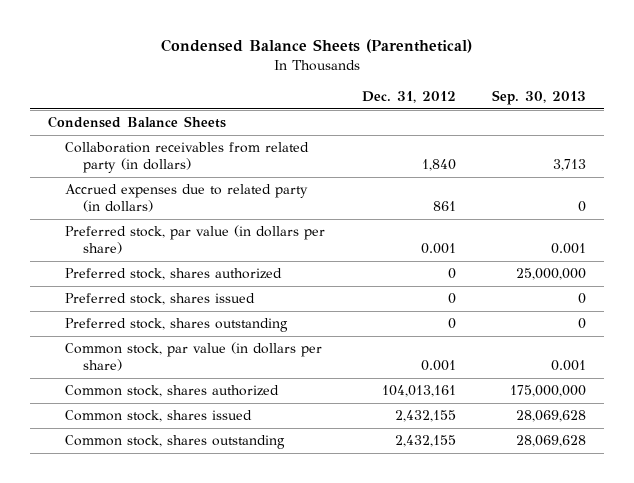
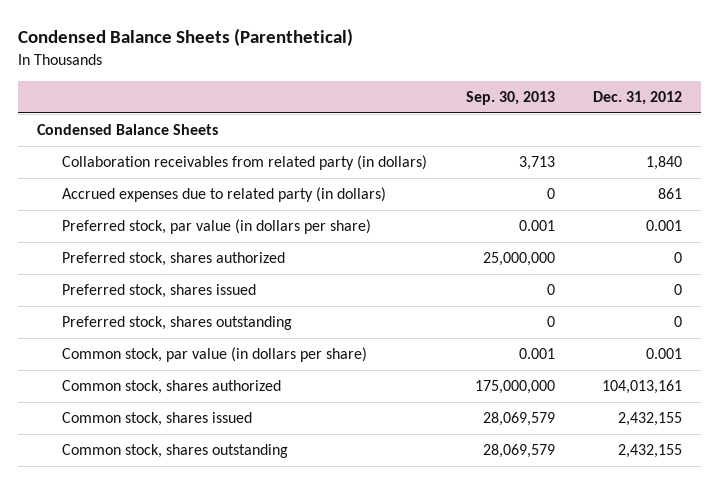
[515,410,586,423] 28,069,628 -> [482,412,555,427] 28,069,579
[515,435,586,448] 28,069,628 -> [482,444,555,459] 28,069,579

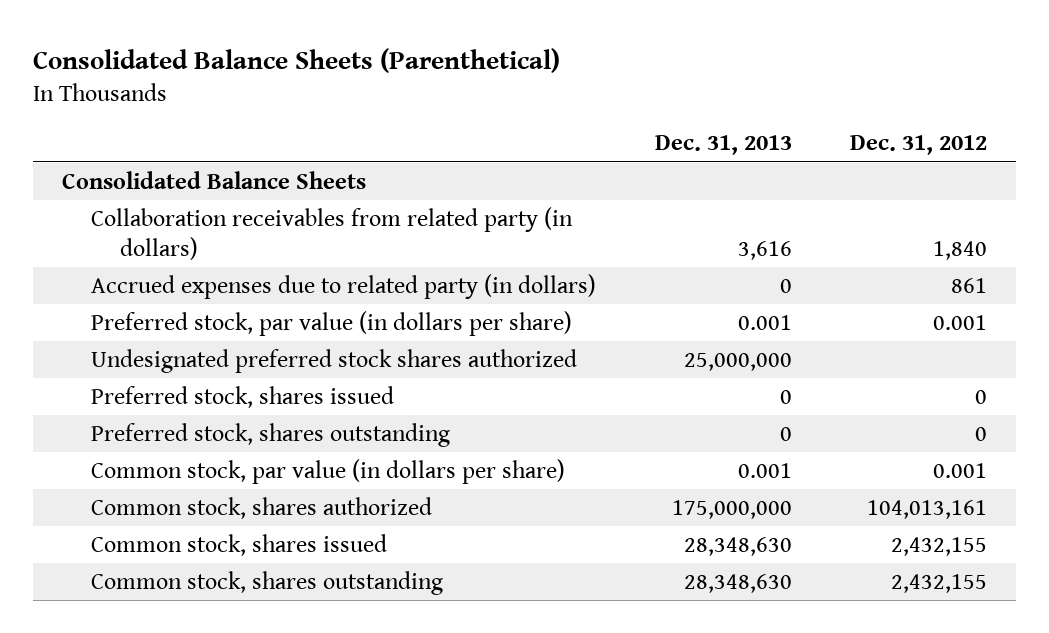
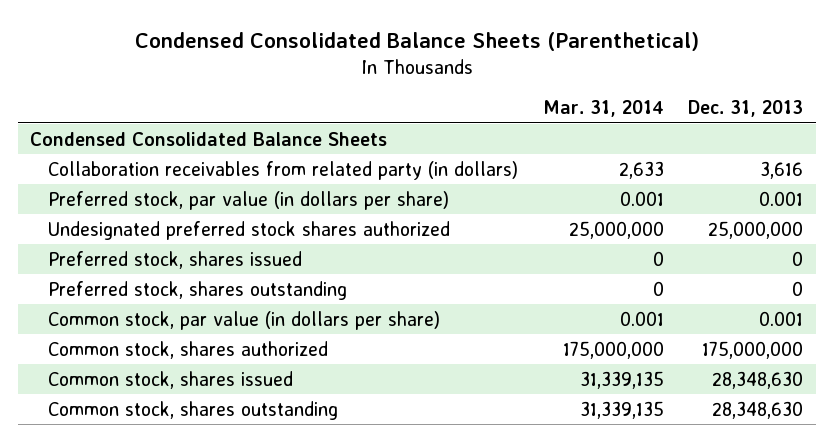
[32,48,560,74] Consolidated Balance Sheets (Parenthetical) -> [134,31,699,51] Condensed Consolidated Balance Sheets (Parenthetical)
[849,135,987,156] Dec. 31, 2012 -> none
none -> [542,100,664,118] Mar. 31, 2014
[62,170,367,189] Consolidated Balance Sheets -> [29,131,387,146] Condensed Consolidated Balance Sheets
[91,273,597,299] Accrued expenses due to related party (in dollars) -> none

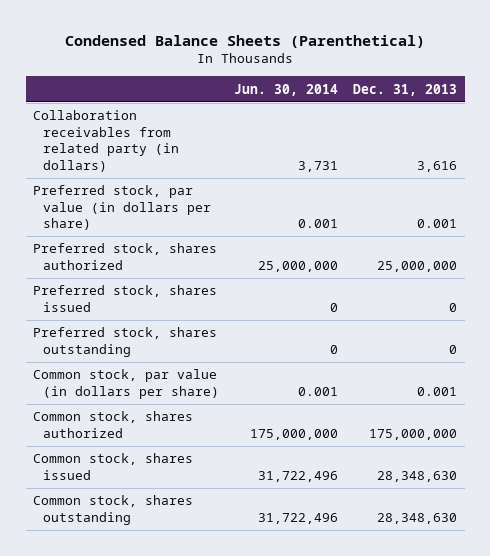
[134,31,699,51] Condensed Consolidated Balance Sheets (Parenthetical) -> [65,34,426,48] Condensed Balance Sheets (Parenthetical)
[542,100,664,118] Mar. 31, 2014 -> none
none -> [234,83,339,96] Jun. 30, 2014
[29,131,387,146] Condensed Consolidated Balance Sheets -> none
[48,220,451,240] Undesignated preferred stock shares authorized -> [33,243,218,270] Preferred stock, shares authorized

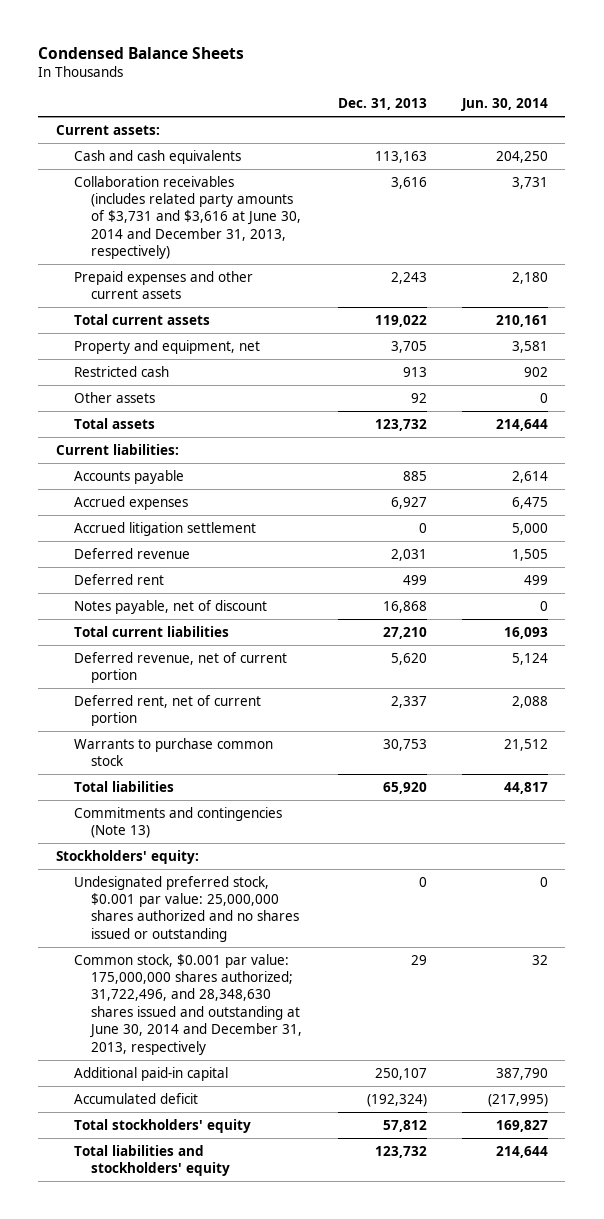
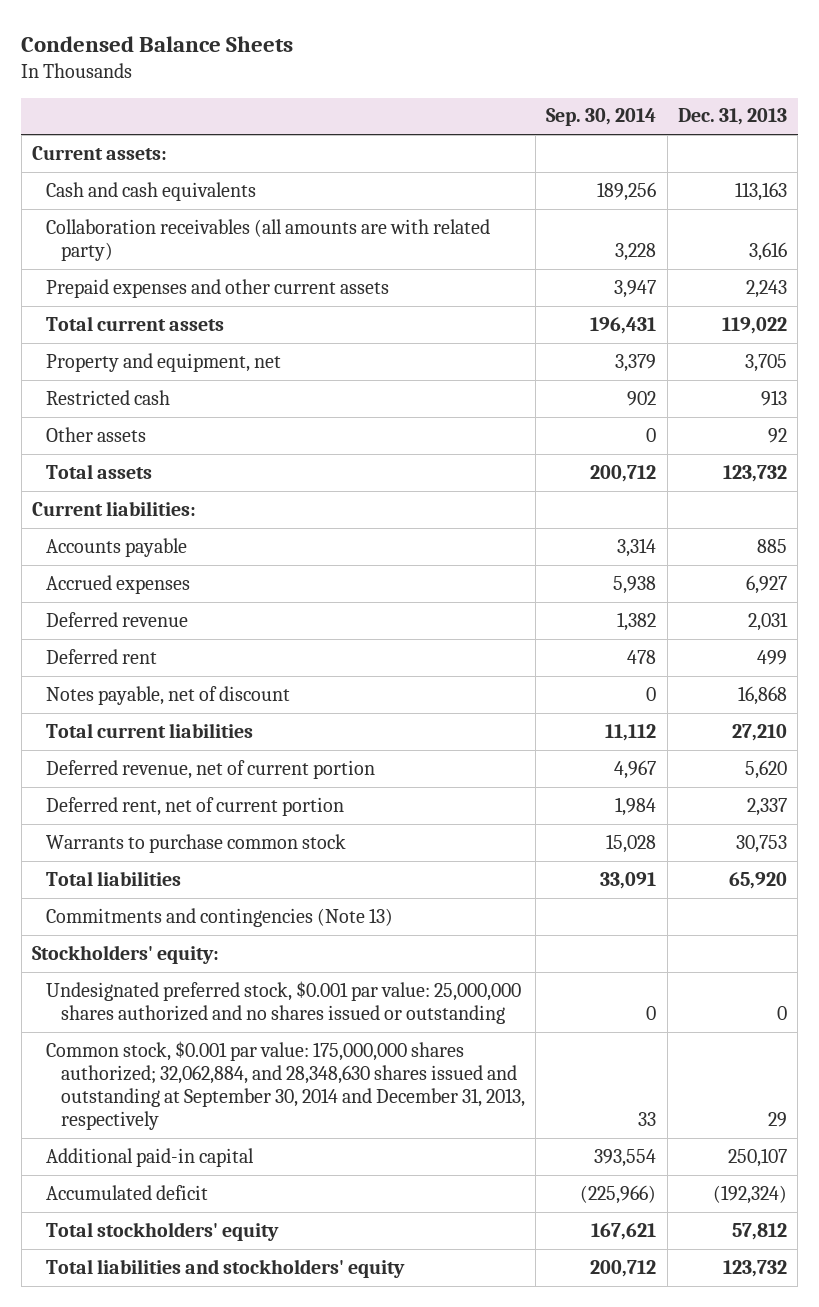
[460,98,548,112] Jun. 30, 2014 -> none
none -> [546,108,657,127] Sep. 30, 2014
[73,175,302,260] Collaboration receivables (includes related party amounts of $3,731 and $3,616 at June 30, 2014 and December 31, 2013, respectively) -> [46,218,491,261] Collaboration receivables (all amounts are with related party)
[73,521,256,536] Accrued litigation settlement -> none
[73,953,303,1055] Common stock, $0.001 par value: 175,000,000 shares authorized; 31,722,496, and 28,348,630 shares issued and outstanding at June 30, 2014 and December 31, 2013, respectively -> [46,1040,525,1131] Common stock, $0.001 par value: 175,000,000 shares authorized; 32,062,884, and 28,348,630 shares issued and outstanding at September 30, 2014 and December 31, 2013, respectively

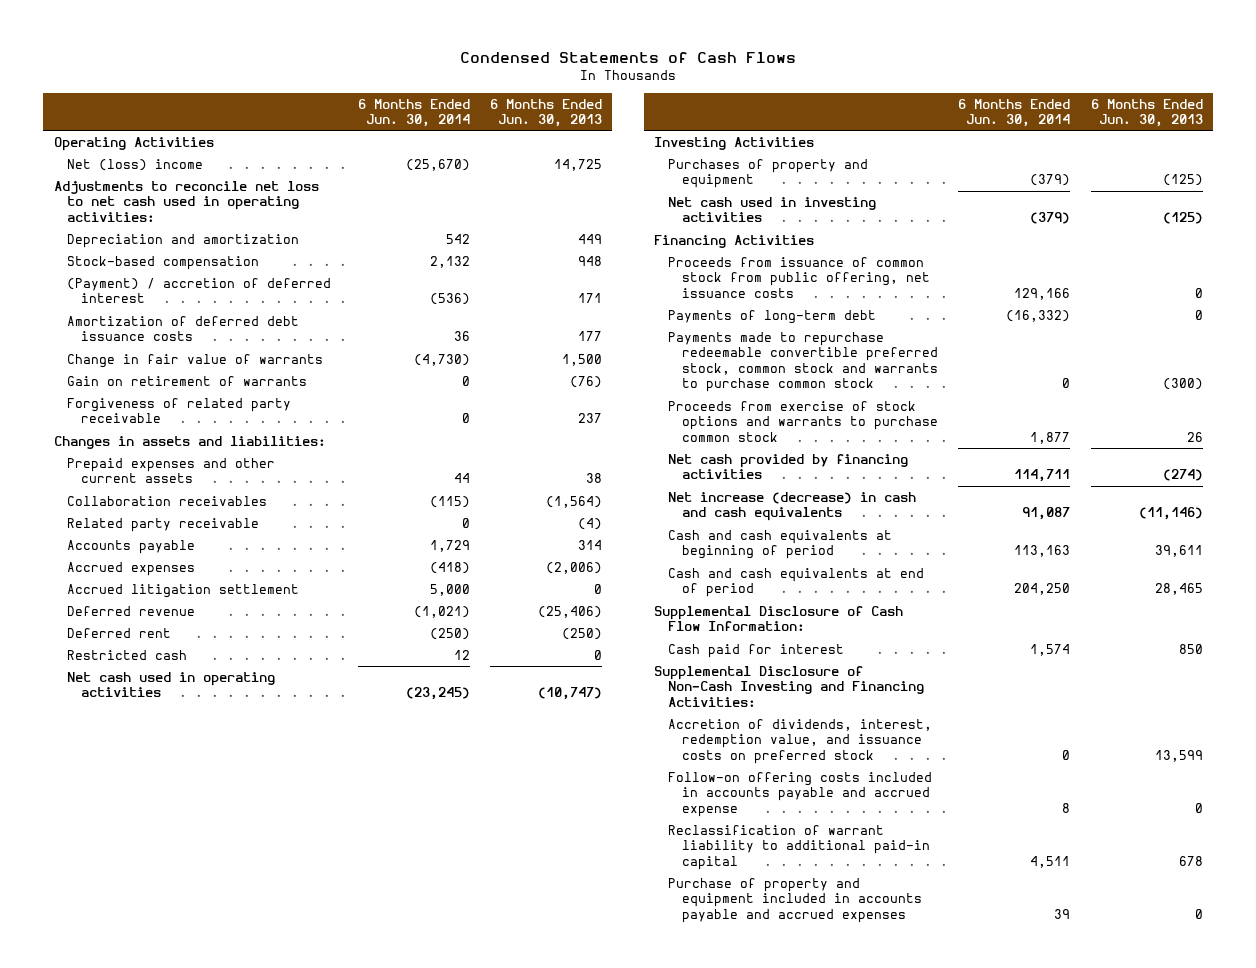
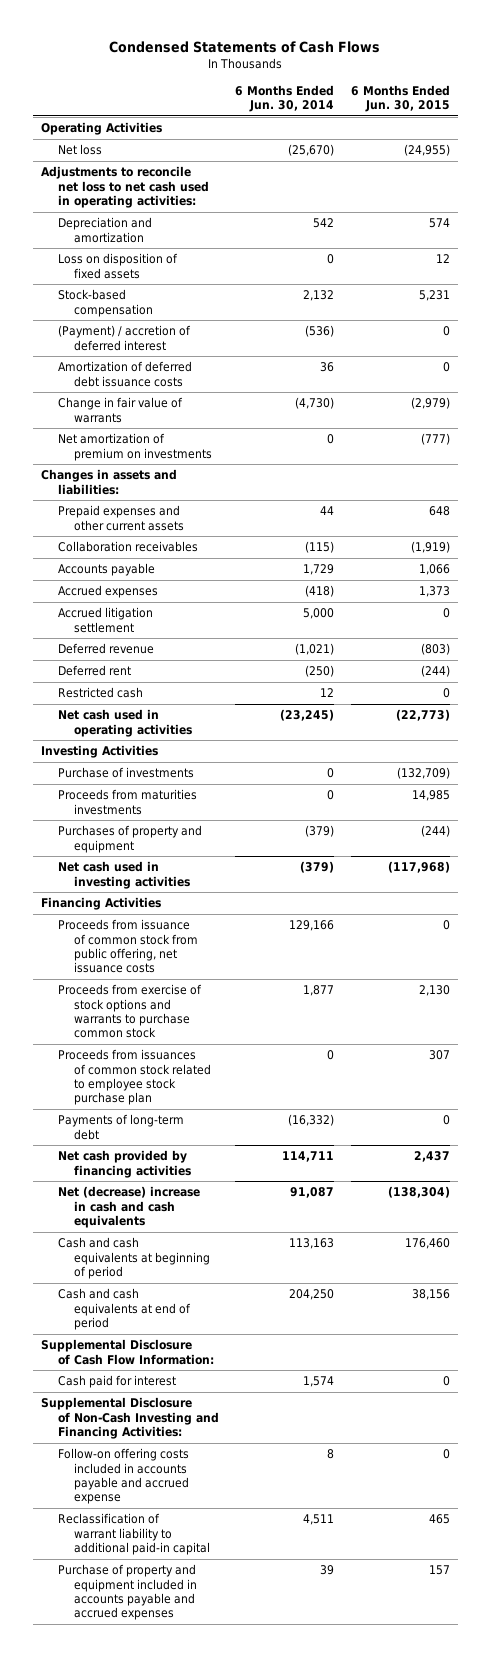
[490,98,603,128] 6 Months Ended Jun. 30, 2013 -> none
none -> [350,84,450,112] 6 Months Ended Jun. 30, 2015
[67,158,204,171] Net (loss) income -> [57,144,102,156] Net loss
none -> [57,253,178,279] Loss on disposition of fixed assets
[67,375,308,386] Gain on retirement of warrants -> none
[67,397,292,424] Forgiveness of related party receivable -> none
none -> [57,433,213,461] Net amortization of premium on investments
[67,517,260,532] Related party receivable -> none
none -> [57,767,194,779] Purchase of investments
none -> [57,789,197,815] Proceeds from maturities investments
[667,331,938,393] Payments made to repurchase redeemable convertible preferred stock, common stock and warrants to purchase common stock -> none
none -> [57,1049,212,1105] Proceeds from issuances of common stock related to employee stock purchase plan
[667,309,876,324] Payments of long-term debt -> [57,1114,184,1140] Payments of long-term debt
[667,491,916,522] Net increase (decrease) in cash and cash equivalents -> [57,1186,200,1228] Net (decrease) increase in cash and cash equivalents
[667,718,932,764] Accretion of dividends, interest, redemption value, and issuance costs on preferred stock -> none

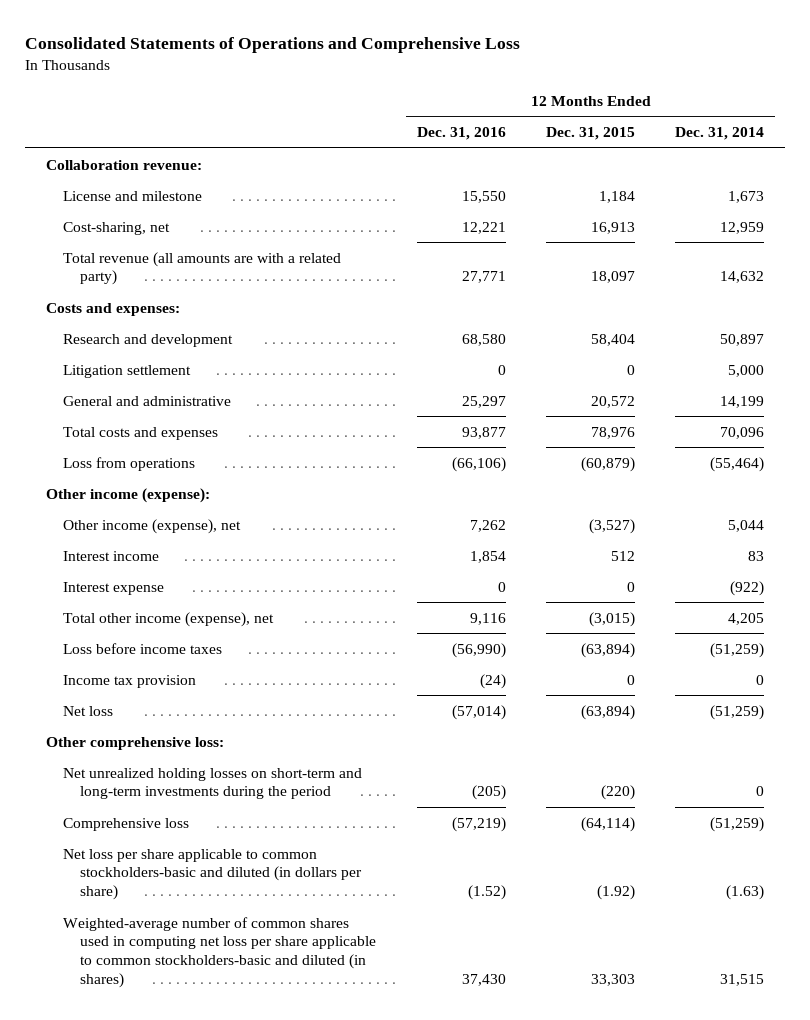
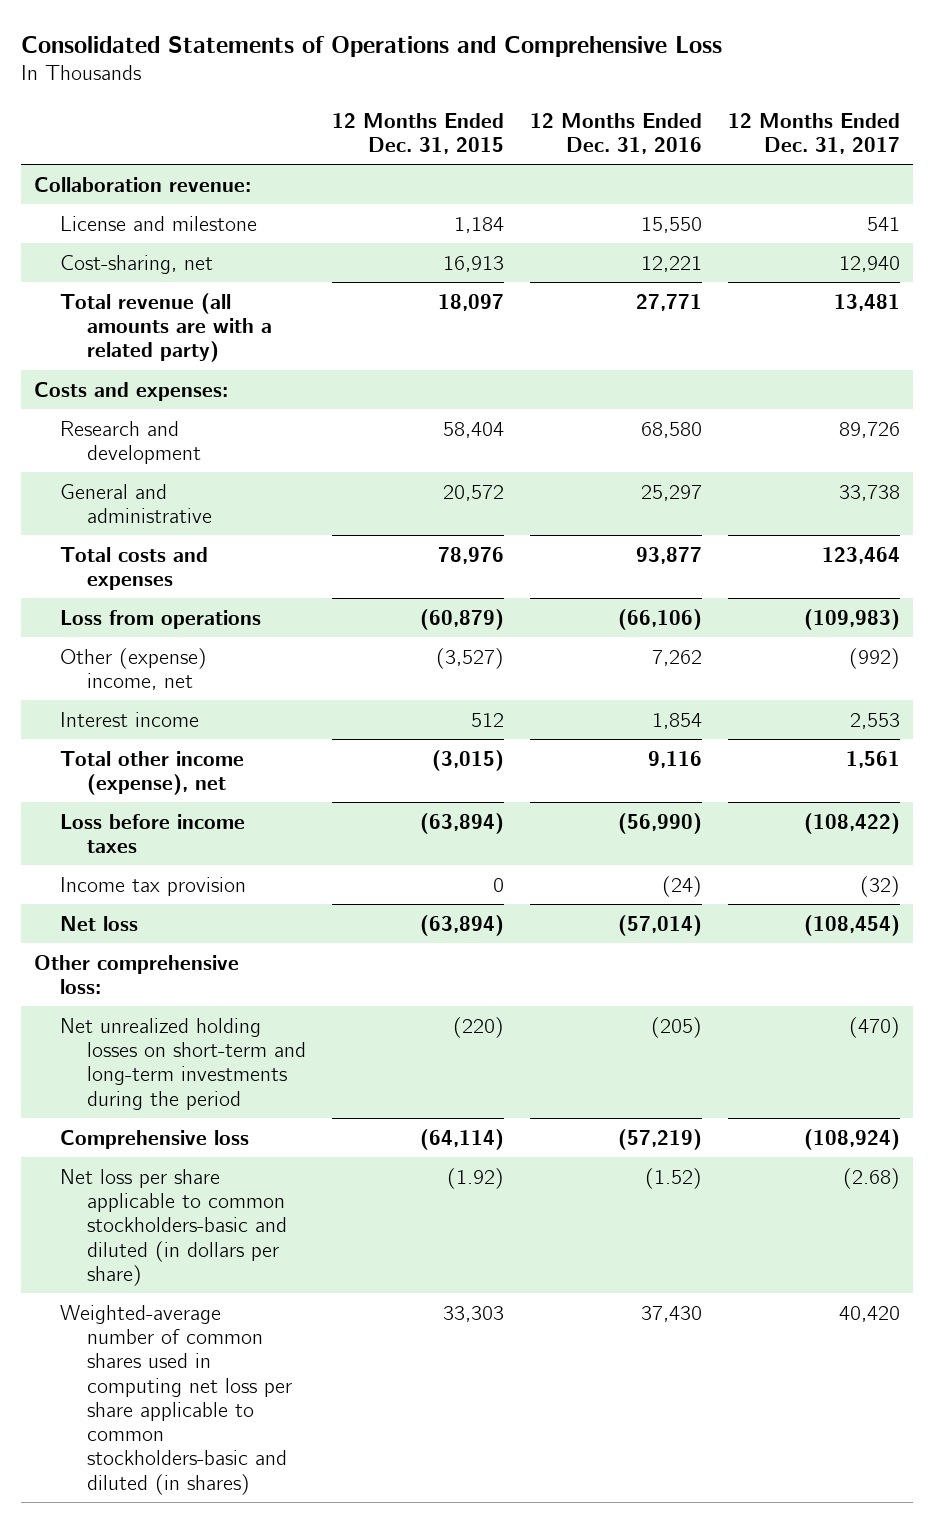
[675,127,765,141] Dec. 31, 2014 -> none
none -> [728,112,901,154] 12 Months Ended Dec. 31, 2017
[62,364,191,378] Litigation settlement -> none
[45,487,210,503] Other income (expense): -> none
[62,518,241,534] Other income (expense), net -> [60,647,208,690] Other (expense) income, net
[62,581,164,595] Interest expense -> none

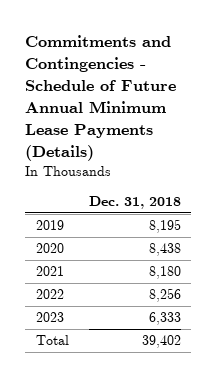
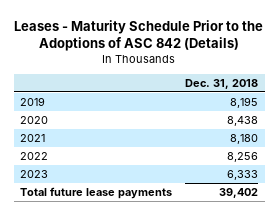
[25,35,177,161] Commitments and Contingencies - Schedule of Future Annual Minimum Lease Payments (Details) -> [14,19,264,51] Leases - Maturity Schedule Prior to the Adoptions of ASC 842 (Details)
[35,335,69,346] Total -> [20,186,173,199] Total future lease payments

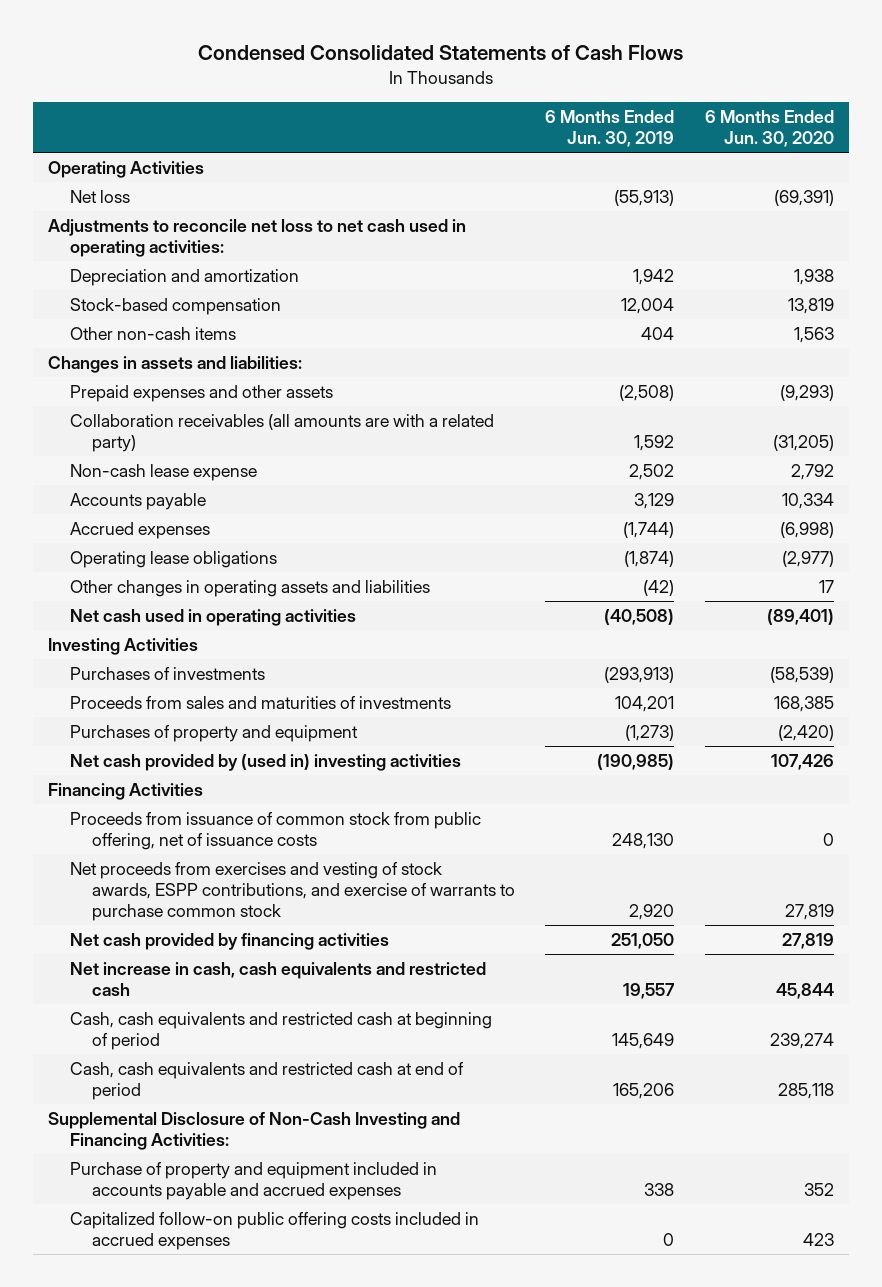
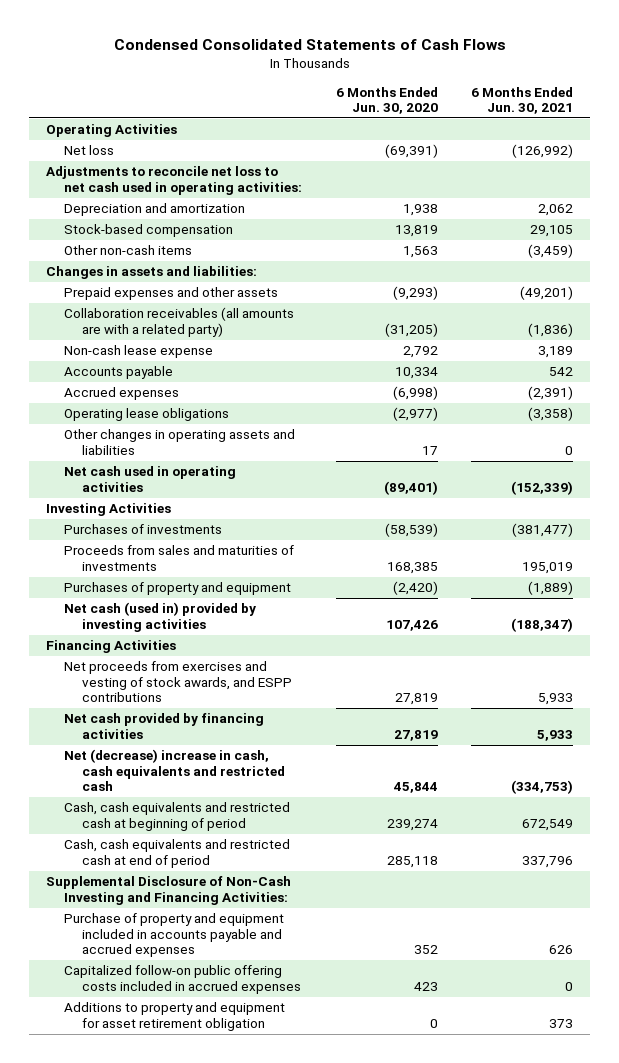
[545,109,675,148] 6 Months Ended Jun. 30, 2019 -> none
none -> [471,86,574,114] 6 Months Ended Jun. 30, 2021
[69,753,461,771] Net cash provided by (used in) investing activities -> [64,602,257,632] Net cash (used in) provided by investing activities
[69,811,481,851] Proceeds from issuance of common stock from public offering, net of issuance costs -> none
[69,861,515,922] Net proceeds from exercises and vesting of stock awards, ESPP contributions, and exercise of warrants to purchase common stock -> [64,661,293,703] Net proceeds from exercises and vesting of stock awards, and ESPP contributions
[69,961,486,997] Net increase in cash, cash equivalents and restricted cash -> [64,749,286,792] Net (decrease) increase in cash, cash equivalents and restricted cash
none -> [64,1002,286,1031] Additions to property and equipment for asset retirement obligation

